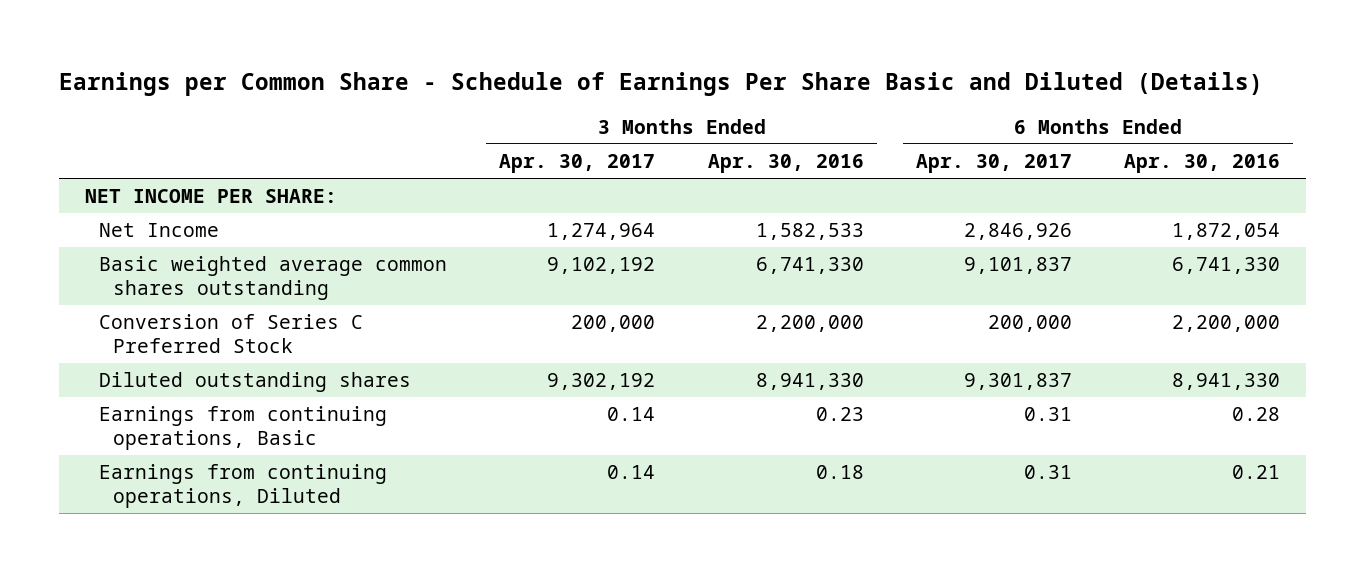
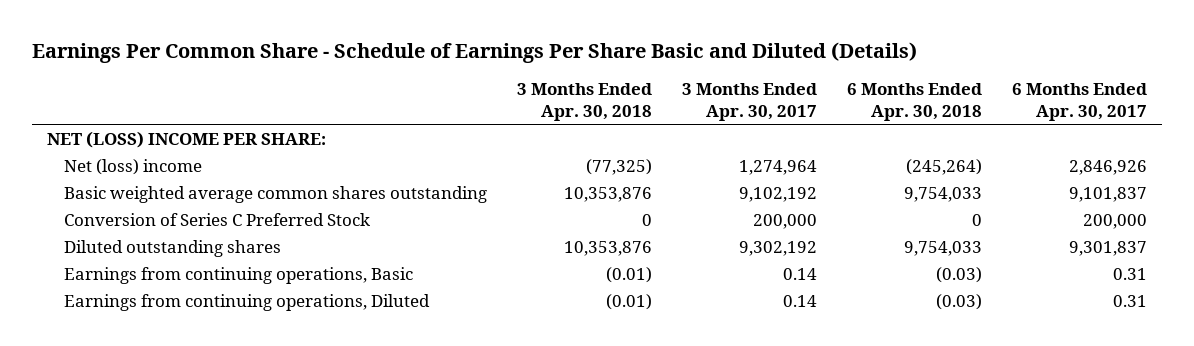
[58,71,1263,96] Earnings per Common Share - Schedule of Earnings Per Share Basic and Diluted (Details) -> [31,42,917,64] Earnings Per Common Share - Schedule of Earnings Per Share Basic and Diluted (Details)
[707,154,864,174] Apr. 30, 2016 -> none
[1124,154,1281,174] Apr. 30, 2016 -> none
none -> [516,83,652,121] 3 Months Ended Apr. 30, 2018
none -> [847,83,983,121] 6 Months Ended Apr. 30, 2018
[85,189,338,204] NET INCOME PER SHARE: -> [46,130,326,148] NET (LOSS) INCOME PER SHARE:
[99,223,220,238] Net Income -> [63,158,202,175] Net (loss) income

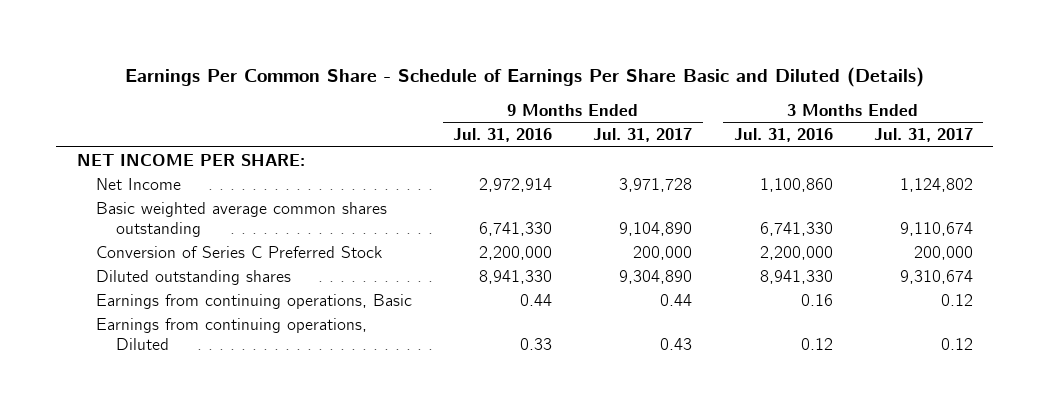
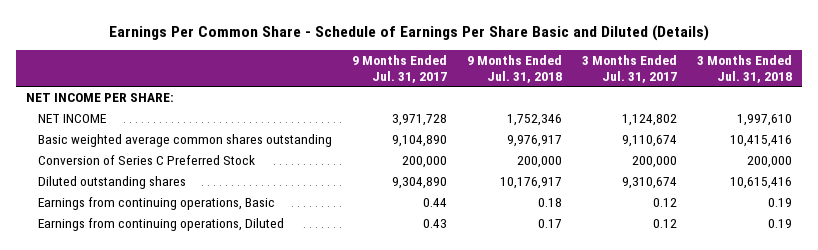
[453,128,553,143] Jul. 31, 2016 -> none
[733,128,833,143] Jul. 31, 2016 -> none
none -> [467,55,563,83] 9 Months Ended Jul. 31, 2018
none -> [697,55,793,83] 3 Months Ended Jul. 31, 2018
[96,177,182,190] Net Income -> [38,114,107,124] NET INCOME

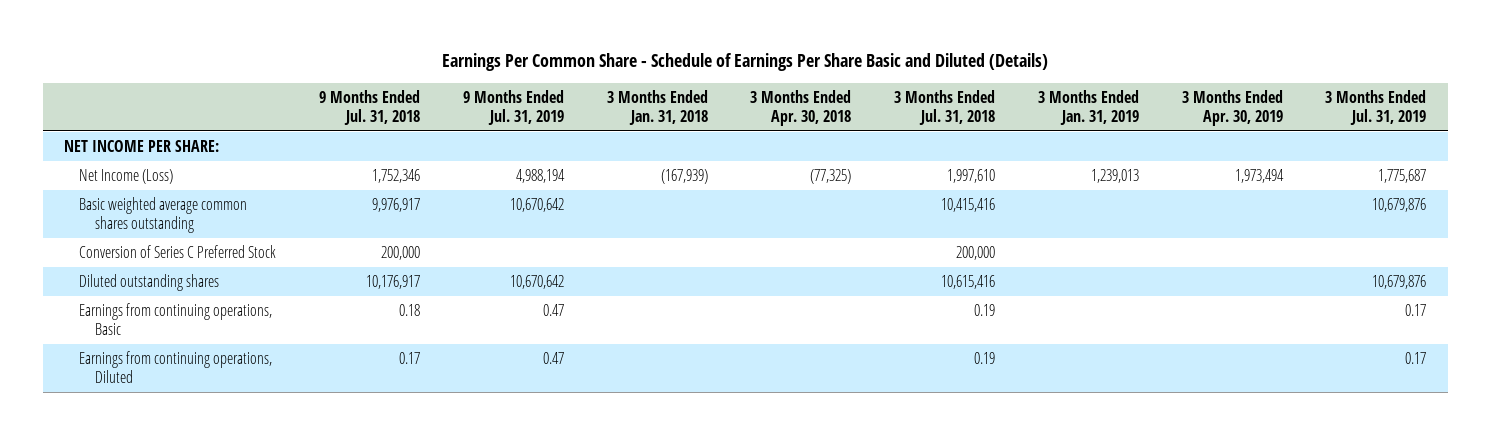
[352,55,448,83] 9 Months Ended Jul. 31, 2017 -> none
[582,55,678,83] 3 Months Ended Jul. 31, 2017 -> none
none -> [462,90,564,126] 9 Months Ended Jul. 31, 2019
none -> [606,90,708,126] 3 Months Ended Jan. 31, 2018
none -> [750,90,852,127] 3 Months Ended Apr. 30, 2018
none -> [1037,90,1139,126] 3 Months Ended Jan. 31, 2019
none -> [1181,90,1283,127] 3 Months Ended Apr. 30, 2019
none -> [1325,90,1427,126] 3 Months Ended Jul. 31, 2019
[38,114,107,124] NET INCOME -> [79,169,174,185] Net Income (Loss)

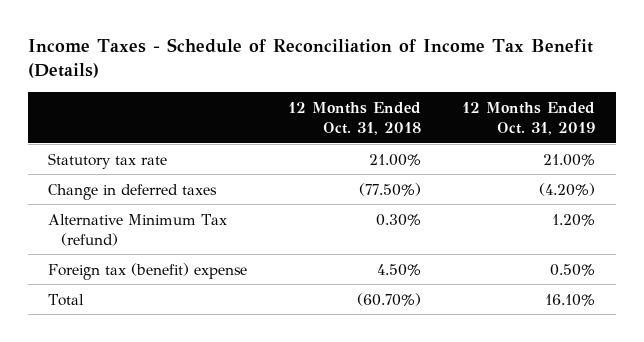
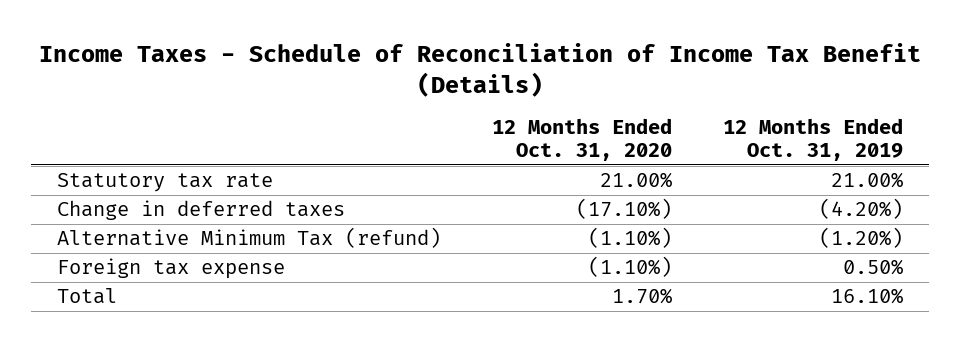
[288,101,422,135] 12 Months Ended Oct. 31, 2018 -> none
none -> [491,118,672,162] 12 Months Ended Oct. 31, 2020
[552,213,596,226] 1.20% -> [819,227,904,249] (1.20%)
[48,262,248,280] Foreign tax (benefit) expense -> [56,258,285,280] Foreign tax expense

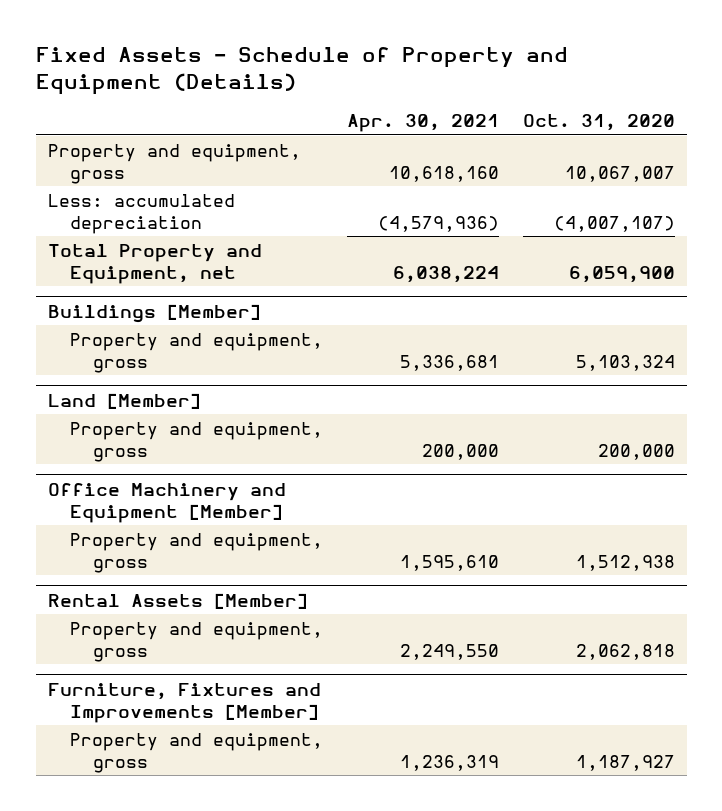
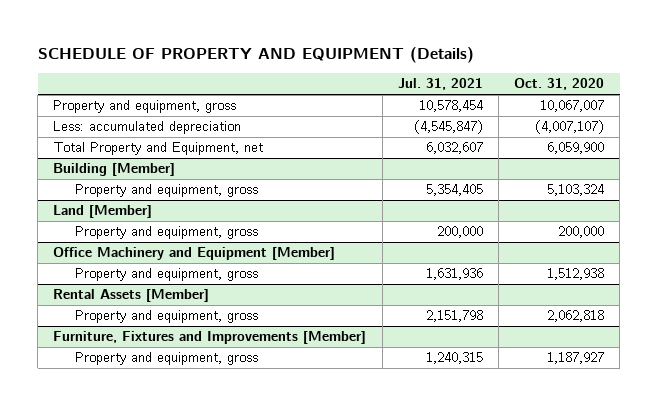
[35,47,568,96] Fixed Assets - Schedule of Property and Equipment (Details) -> [37,47,474,64] SCHEDULE OF PROPERTY AND EQUIPMENT (Details)
[346,114,499,133] Apr. 30, 2021 -> none
none -> [397,78,483,91] Jul. 31, 2021
[47,303,261,323] Buildings [Member] -> [53,163,176,177] Building [Member]

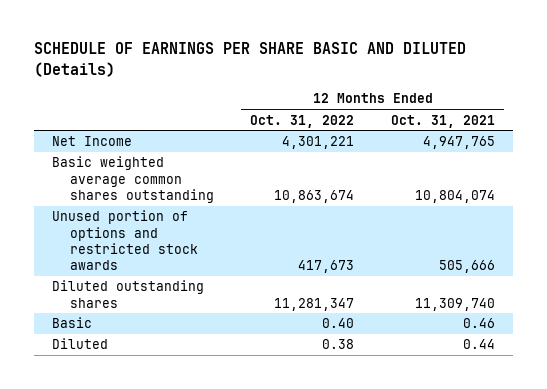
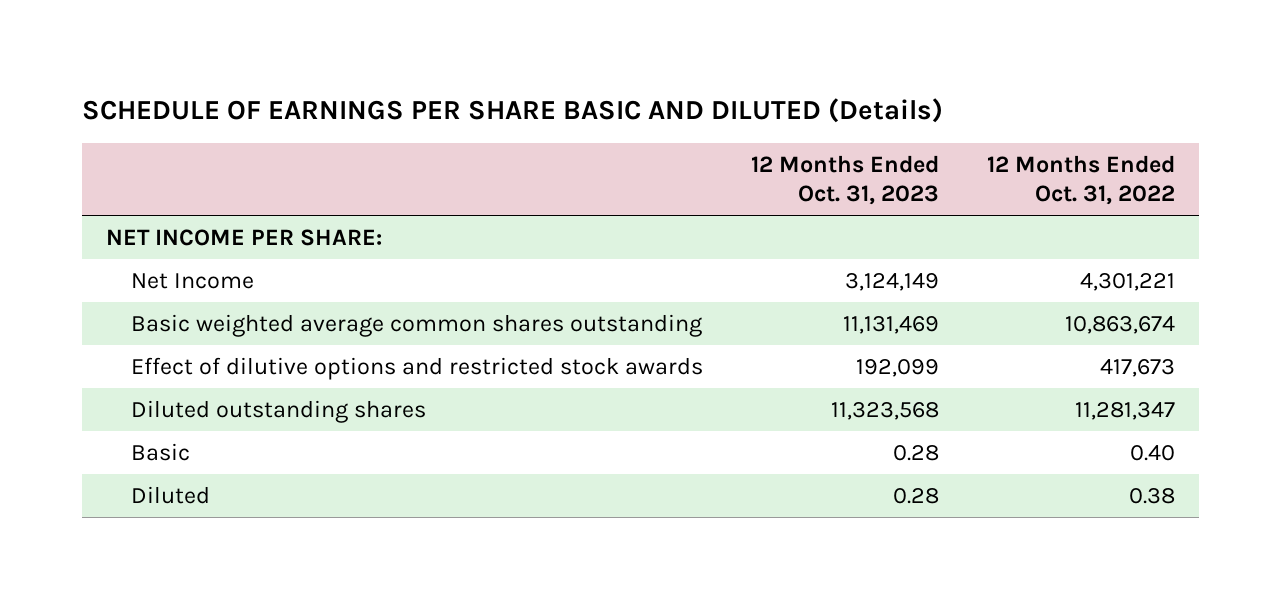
[390,114,495,128] Oct. 31, 2021 -> none
none -> [751,154,940,206] 12 Months Ended Oct. 31, 2023
none -> [106,228,383,246] NET INCOME PER SHARE:
[52,210,199,270] Unused portion of options and restricted stock awards -> [131,356,704,380] Effect of dilutive options and restricted stock awards

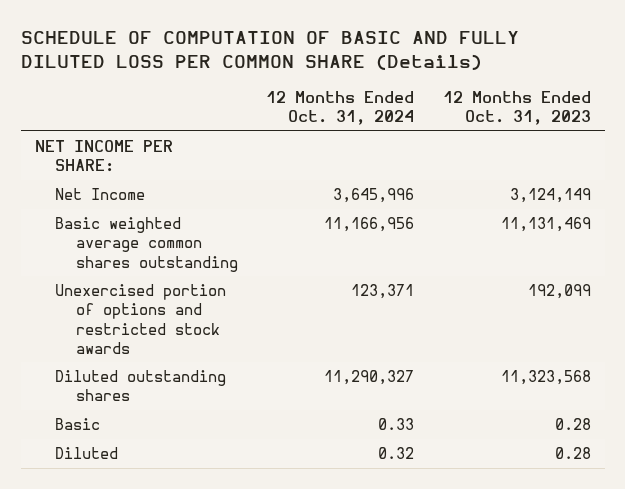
[82,98,944,124] SCHEDULE OF EARNINGS PER SHARE BASIC AND DILUTED (Details) -> [20,31,519,70] SCHEDULE OF COMPUTATION OF BASIC AND FULLY DILUTED LOSS PER COMMON SHARE (Details)
[987,154,1176,206] 12 Months Ended Oct. 31, 2022 -> none
none -> [266,91,415,126] 12 Months Ended Oct. 31, 2024
[131,356,704,380] Effect of dilutive options and restricted stock awards -> [55,284,227,354] Unexercised portion of options and restricted stock awards

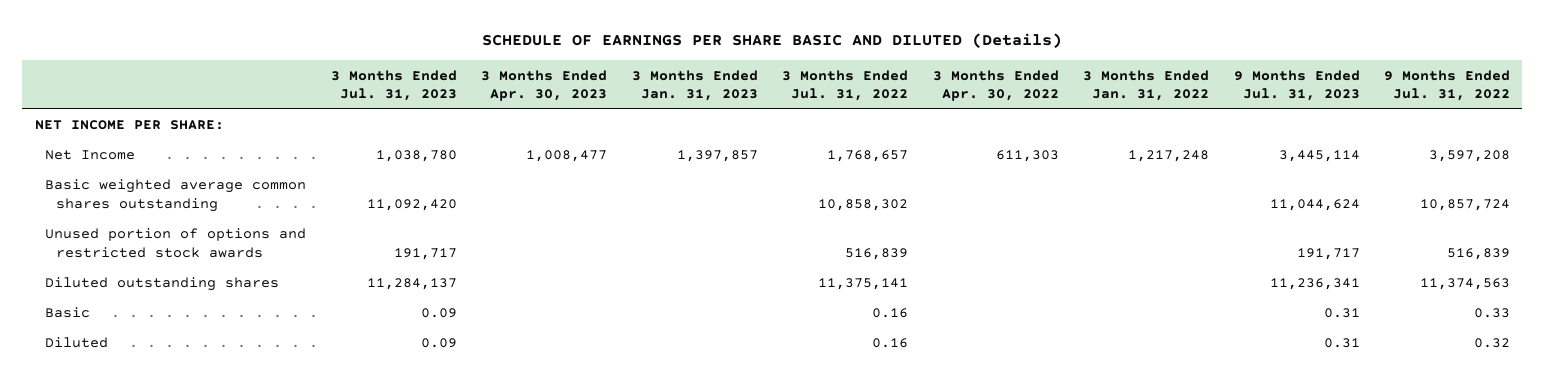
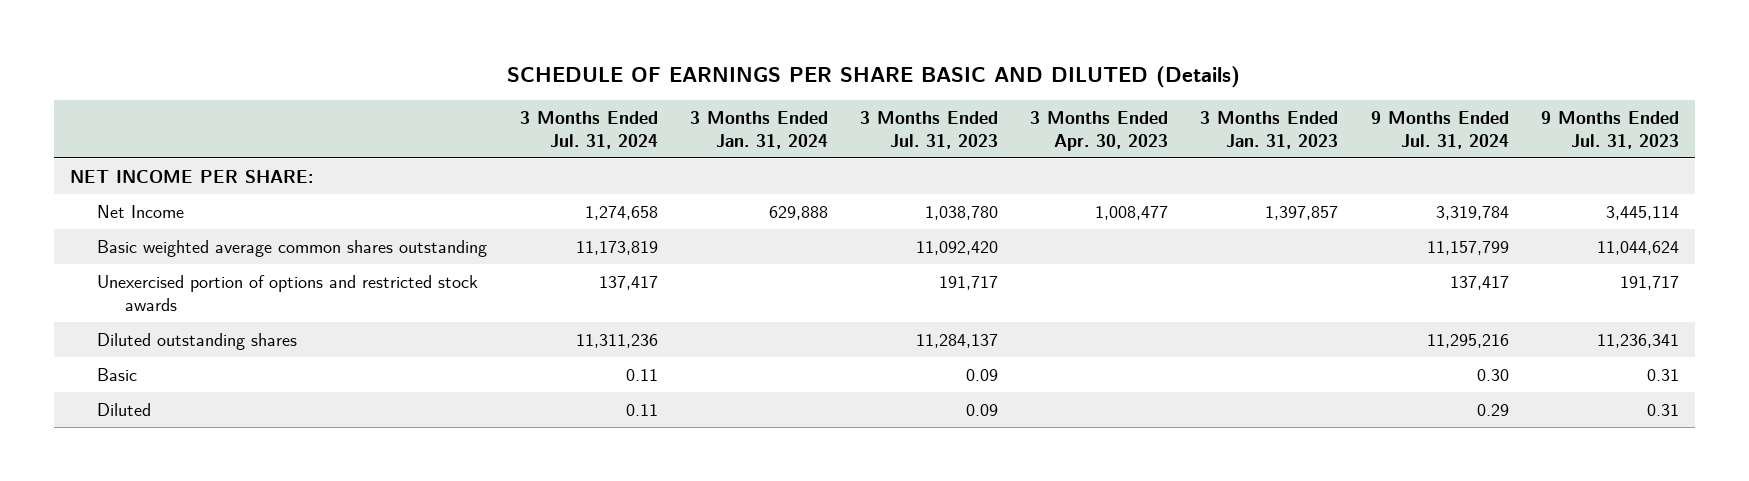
[782,69,909,102] 3 Months Ended Jul. 31, 2022 -> none
[932,69,1059,102] 3 Months Ended Apr. 30, 2022 -> none
[1083,69,1210,102] 3 Months Ended Jan. 31, 2022 -> none
[1383,69,1510,102] 9 Months Ended Jul. 31, 2022 -> none
none -> [519,110,658,149] 3 Months Ended Jul. 31, 2024
none -> [689,110,828,149] 3 Months Ended Jan. 31, 2024
none -> [1370,110,1509,149] 9 Months Ended Jul. 31, 2024
[45,228,307,259] Unused portion of options and restricted stock awards -> [97,274,479,311] Unexercised portion of options and restricted stock awards

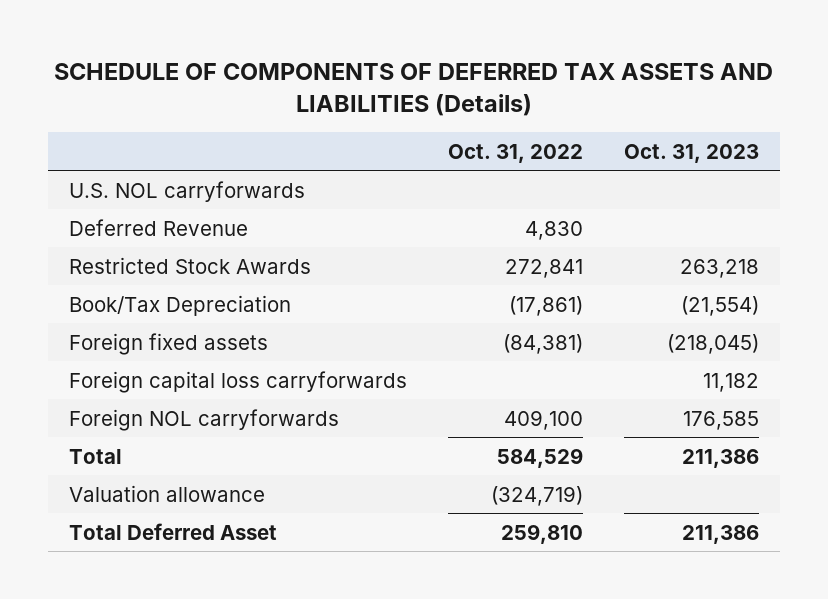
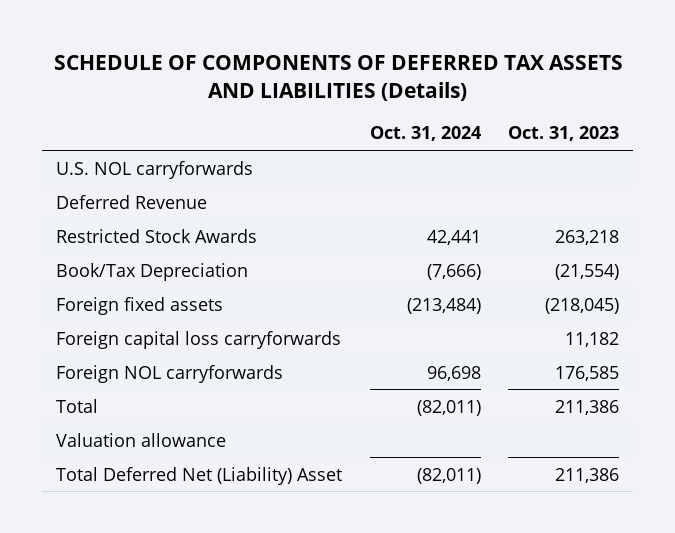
[448,143,584,163] Oct. 31, 2022 -> none
none -> [369,126,481,142] Oct. 31, 2024
[68,522,277,540] Total Deferred Asset -> [55,466,342,485] Total Deferred Net (Liability) Asset

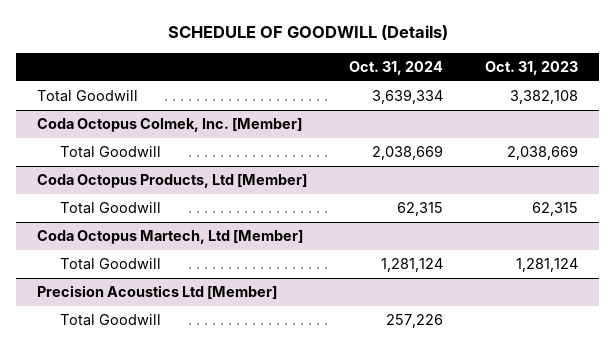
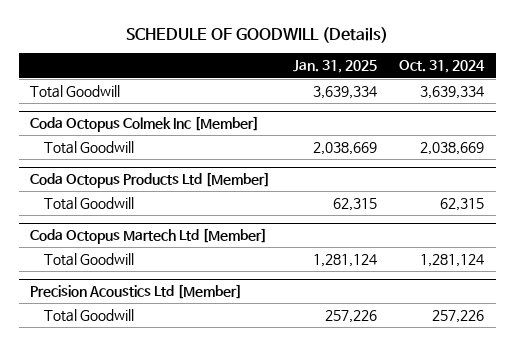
[485,60,579,75] Oct. 31, 2023 -> none
none -> [292,60,377,74] Jan. 31, 2025
[36,118,302,133] Coda Octopus Colmek, Inc. [Member] -> [30,116,260,133] Coda Octopus Colmek Inc [Member]
[36,174,307,189] Coda Octopus Products, Ltd [Member] -> [30,172,271,189] Coda Octopus Products Ltd [Member]
[36,230,303,245] Coda Octopus Martech, Ltd [Member] -> [30,228,268,245] Coda Octopus Martech Ltd [Member]

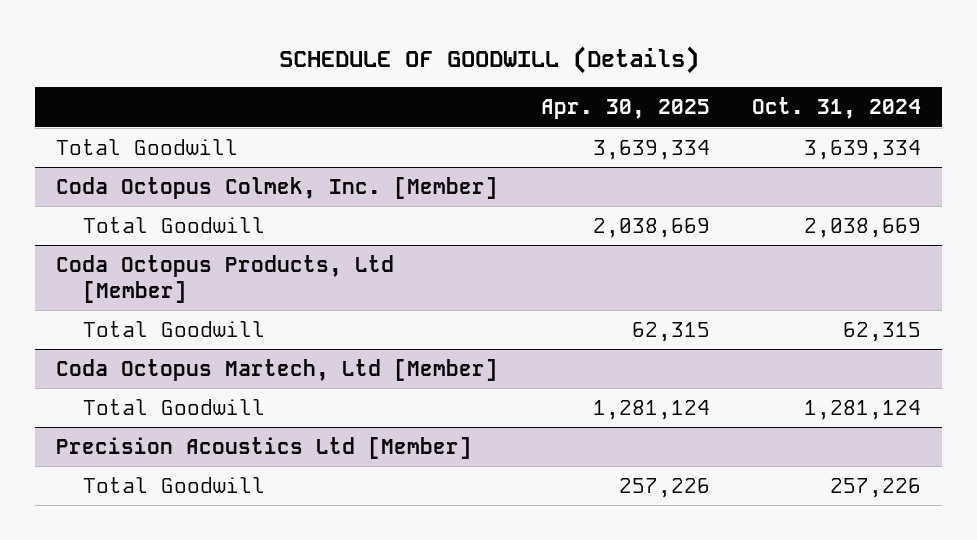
[292,60,377,74] Jan. 31, 2025 -> none
none -> [540,99,710,120] Apr. 30, 2025
[30,116,260,133] Coda Octopus Colmek Inc [Member] -> [56,176,499,199] Coda Octopus Colmek, Inc. [Member]
[30,172,271,189] Coda Octopus Products Ltd [Member] -> [56,254,395,303] Coda Octopus Products, Ltd [Member]
[30,228,268,245] Coda Octopus Martech Ltd [Member] -> [56,358,499,381] Coda Octopus Martech, Ltd [Member]

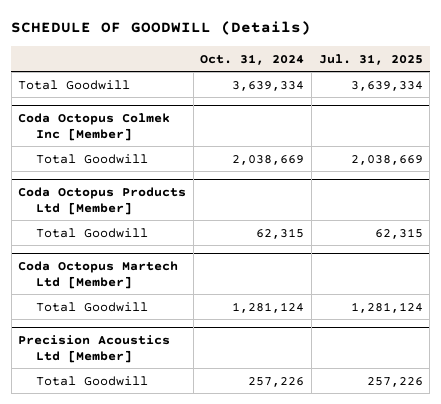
[540,99,710,120] Apr. 30, 2025 -> none
none -> [318,53,423,65] Jul. 31, 2025
[56,176,499,199] Coda Octopus Colmek, Inc. [Member] -> [18,112,171,141] Coda Octopus Colmek Inc [Member]
[56,254,395,303] Coda Octopus Products, Ltd [Member] -> [18,186,187,215] Coda Octopus Products Ltd [Member]
[56,358,499,381] Coda Octopus Martech, Ltd [Member] -> [18,260,179,289] Coda Octopus Martech Ltd [Member]

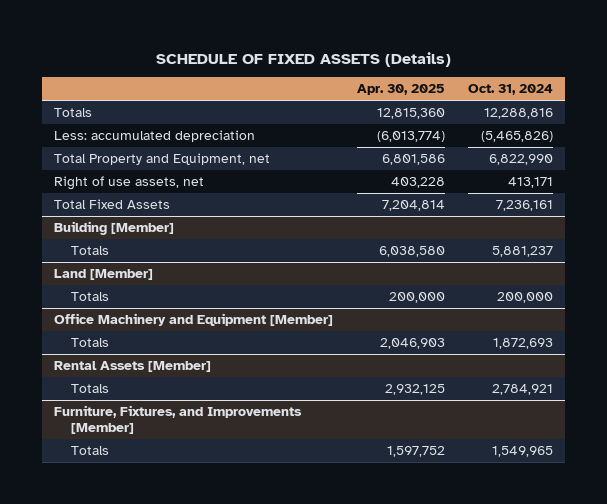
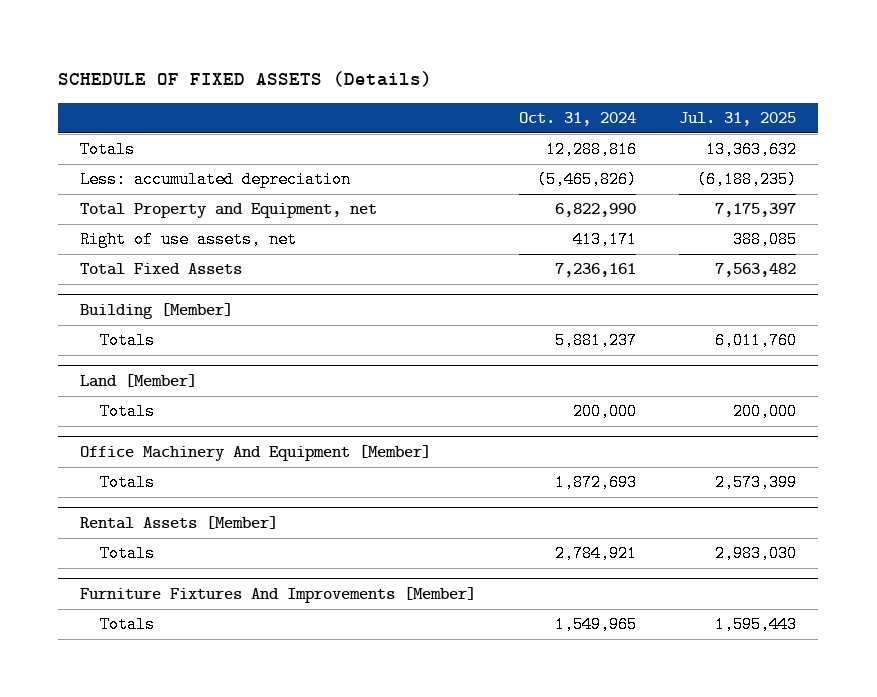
[356,84,445,96] Apr. 30, 2025 -> none
none -> [679,111,797,126] Jul. 31, 2025
[54,313,334,327] Office Machinery and Equipment [Member] -> [80,444,432,461] Office Machinery And Equipment [Member]
[54,405,303,435] Furniture, Fixtures, and Improvements [Member] -> [80,586,477,603] Furniture Fixtures And Improvements [Member]

